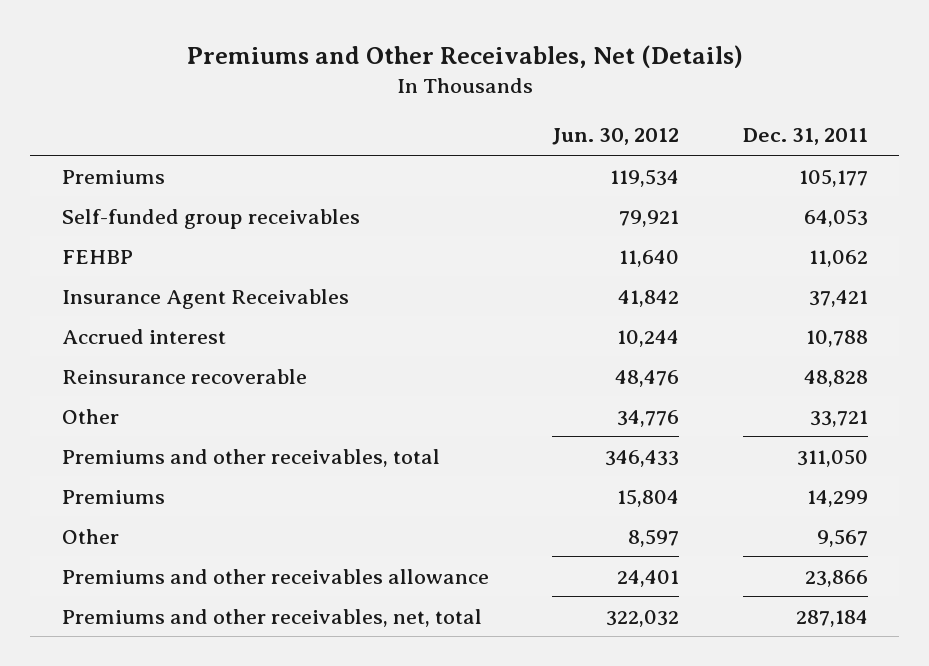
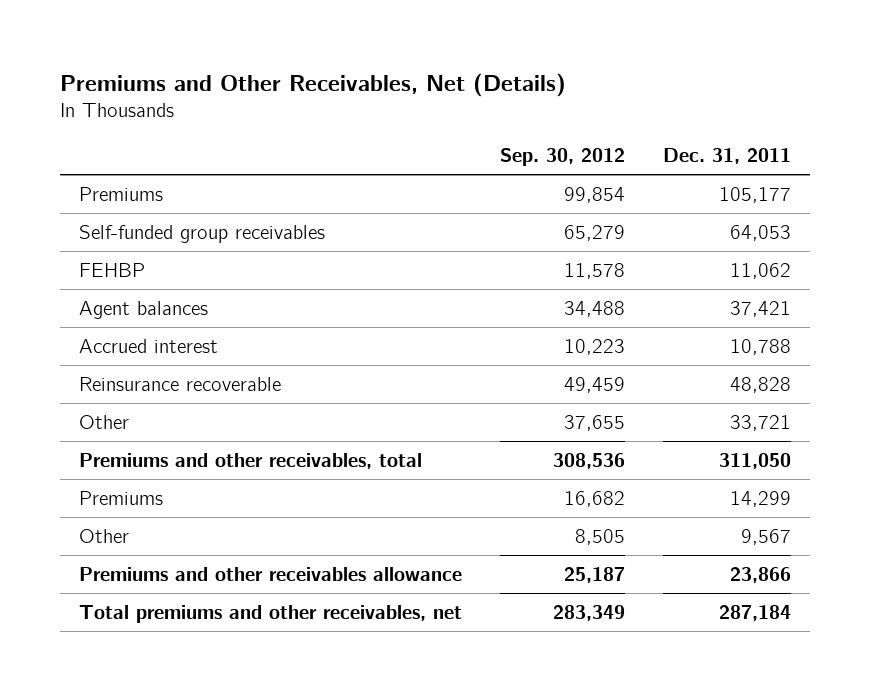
[552,128,680,146] Jun. 30, 2012 -> none
none -> [500,148,626,167] Sep. 30, 2012
[61,288,349,309] Insurance Agent Receivables -> [79,300,209,319] Agent balances
[61,608,482,627] Premiums and other receivables, net, total -> [79,604,463,623] Total premiums and other receivables, net

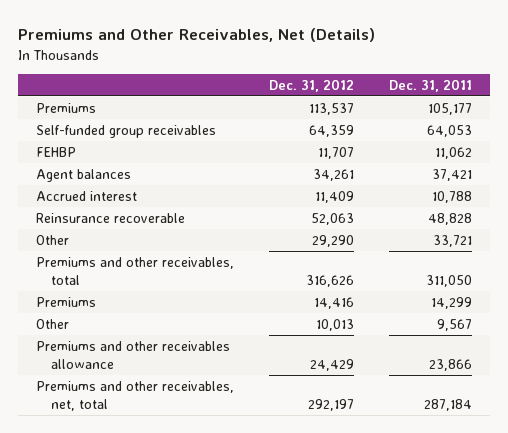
[500,148,626,167] Sep. 30, 2012 -> none
none -> [269,78,355,92] Dec. 31, 2012
[79,604,463,623] Total premiums and other receivables, net -> [35,380,234,411] Premiums and other receivables, net, total

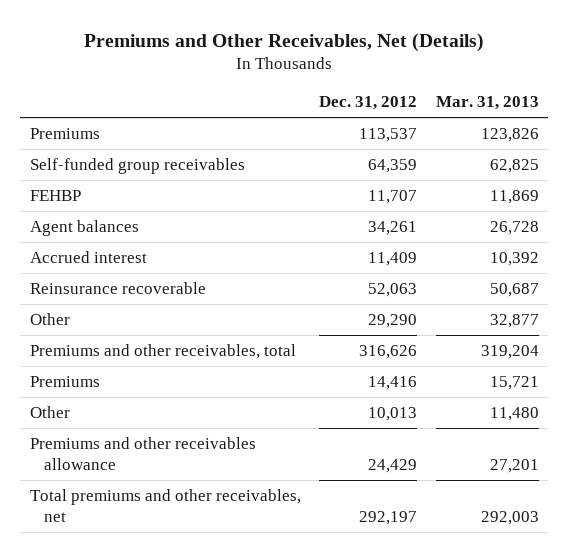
[389,78,473,92] Dec. 31, 2011 -> none
none -> [436,96,540,111] Mar. 31, 2013
[35,380,234,411] Premiums and other receivables, net, total -> [29,488,301,522] Total premiums and other receivables, net

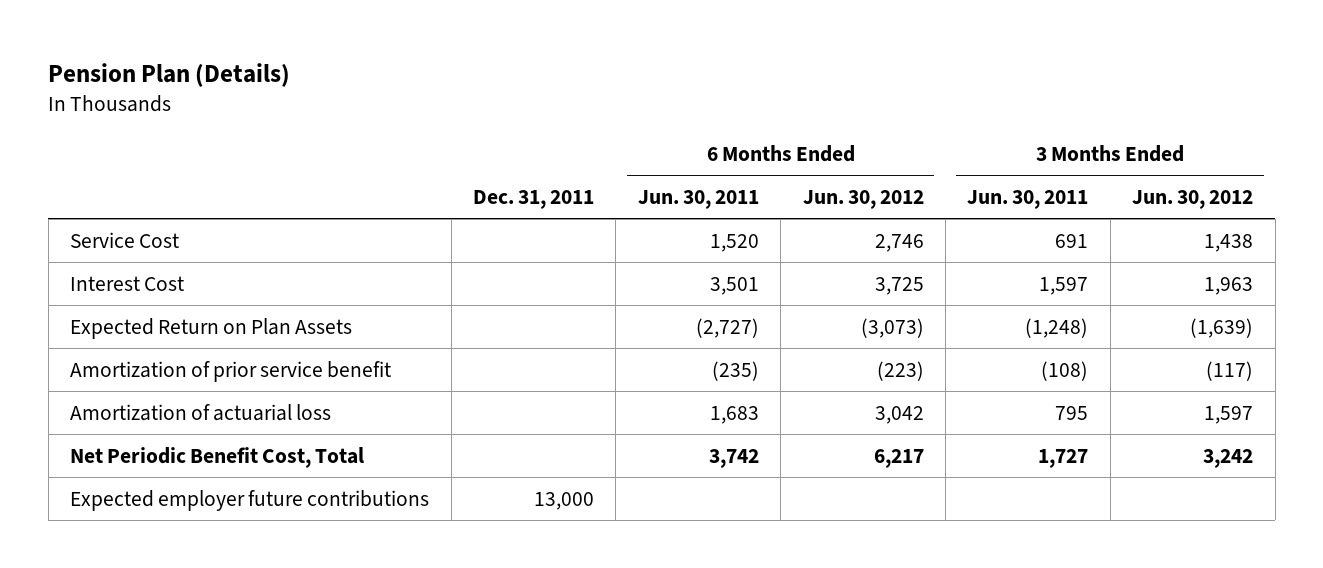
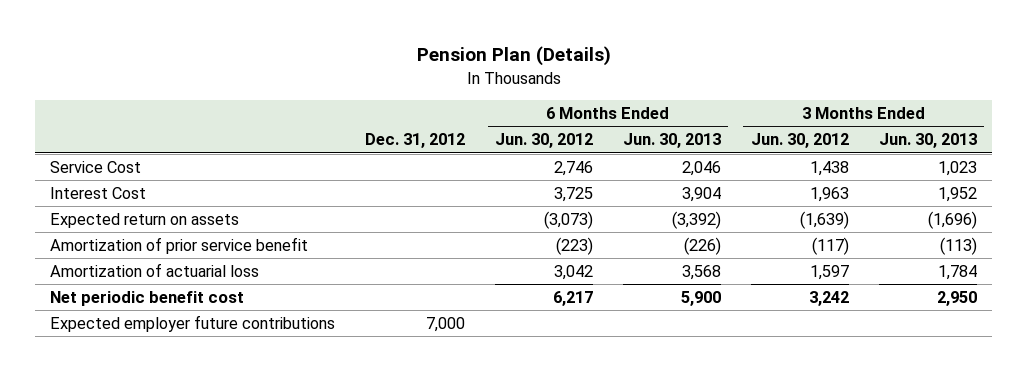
[472,189,594,209] Dec. 31, 2011 -> none
[637,189,759,209] Jun. 30, 2011 -> none
[967,189,1089,209] Jun. 30, 2011 -> none
none -> [365,133,466,149] Dec. 31, 2012
none -> [622,133,721,149] Jun. 30, 2013
none -> [878,133,977,149] Jun. 30, 2013
[70,317,353,339] Expected Return on Plan Assets -> [50,212,240,228] Expected return on assets
[70,446,365,468] Net Periodic Benefit Cost, Total -> [50,290,245,306] Net periodic benefit cost

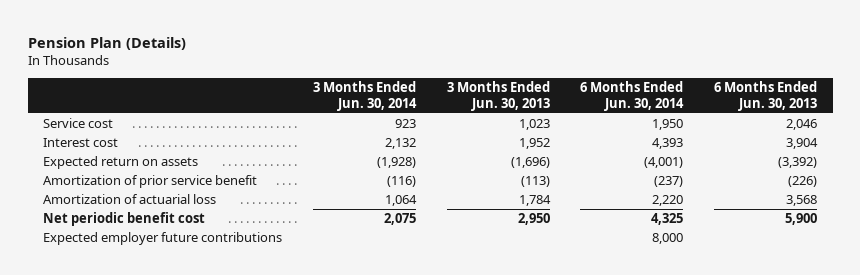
[365,133,466,149] Dec. 31, 2012 -> none
[495,133,594,149] Jun. 30, 2012 -> none
[750,133,849,149] Jun. 30, 2012 -> none
none -> [312,80,417,111] 3 Months Ended Jun. 30, 2014
none -> [580,80,685,111] 6 Months Ended Jun. 30, 2014
[50,160,142,173] Service Cost -> [43,118,114,129] Service cost
[50,186,147,199] Interest Cost -> [43,138,119,148] Interest cost

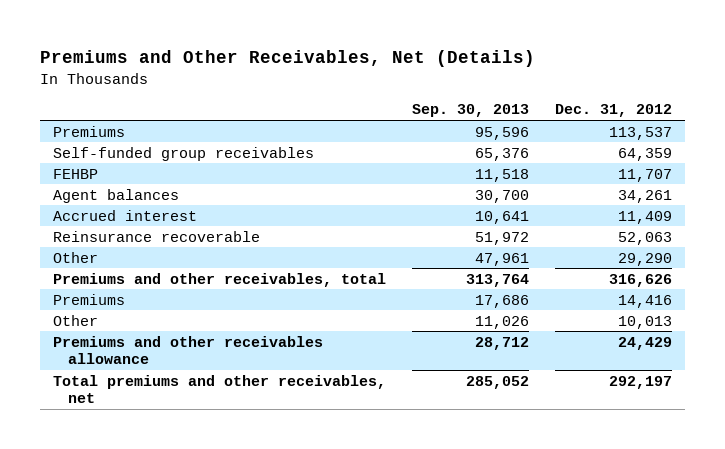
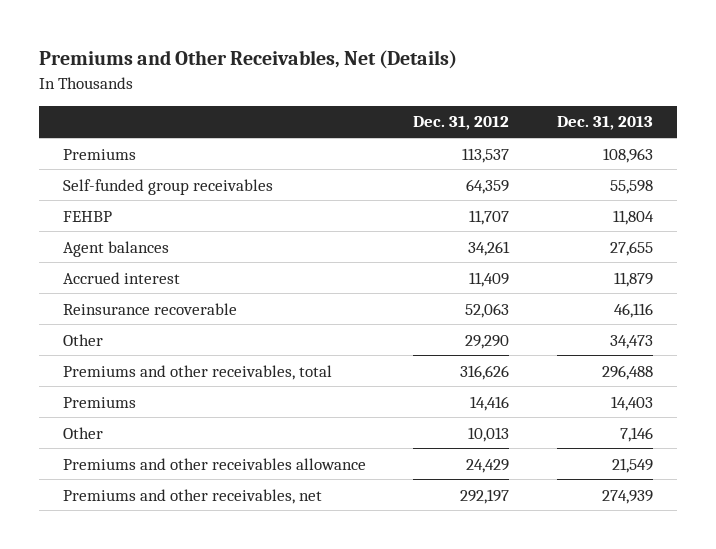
[412,104,530,118] Sep. 30, 2013 -> none
none -> [557,116,654,131] Dec. 31, 2013
[53,374,387,404] Total premiums and other receivables, net -> [62,488,322,504] Premiums and other receivables, net

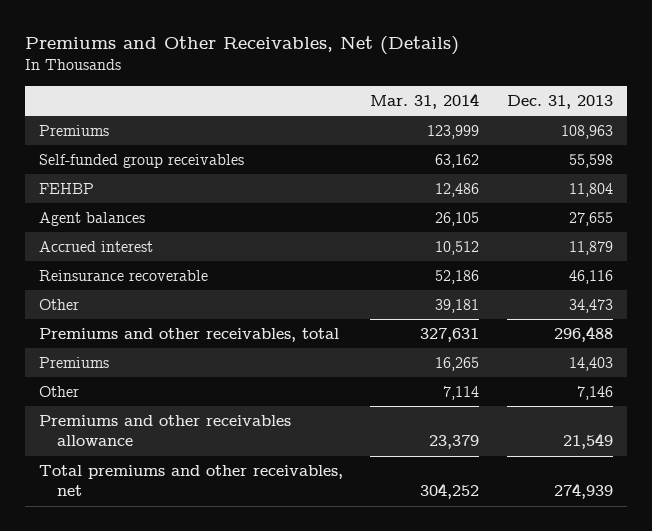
[413,116,510,131] Dec. 31, 2012 -> none
none -> [370,92,480,109] Mar. 31, 2014
[62,488,322,504] Premiums and other receivables, net -> [38,465,343,497] Total premiums and other receivables, net

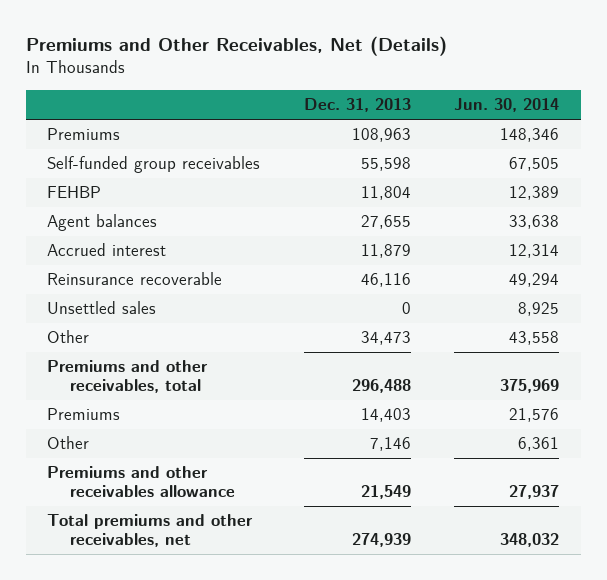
[370,92,480,109] Mar. 31, 2014 -> none
none -> [454,98,560,113] Jun. 30, 2014
none -> [47,301,157,315] Unsettled sales

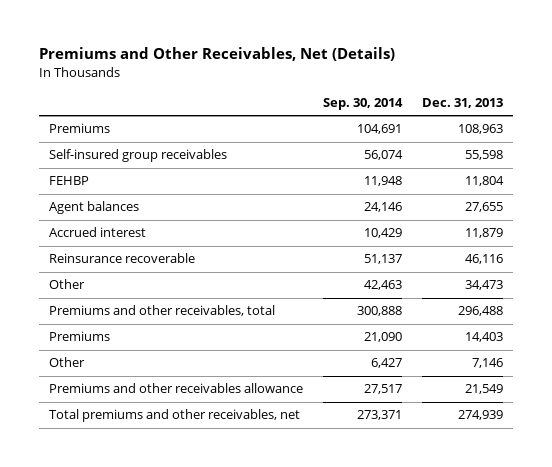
[454,98,560,113] Jun. 30, 2014 -> none
none -> [323,98,404,111] Sep. 30, 2014
[47,156,261,174] Self-funded group receivables -> [48,149,227,163] Self-insured group receivables
[47,301,157,315] Unsettled sales -> none

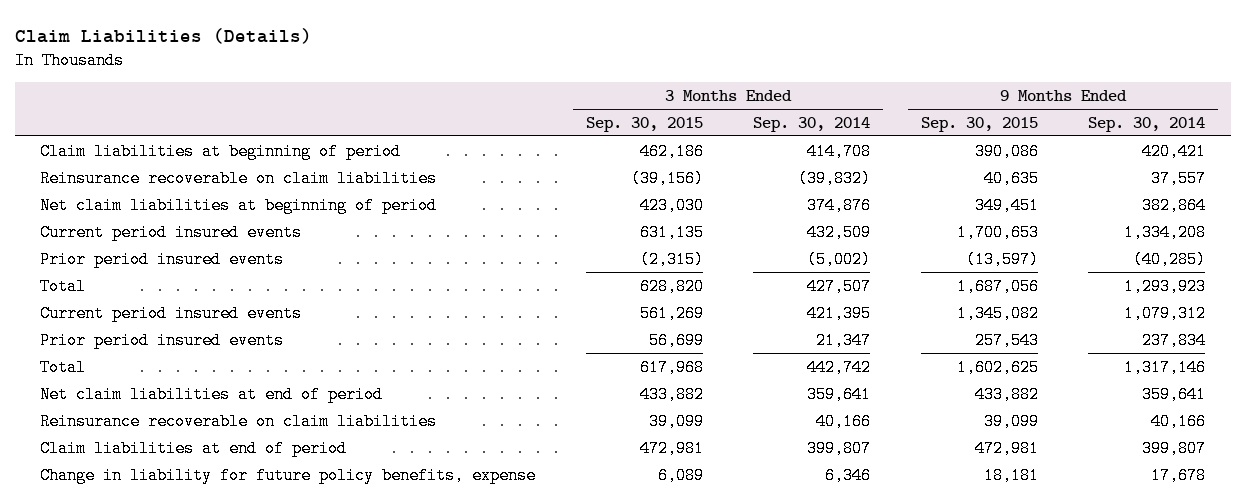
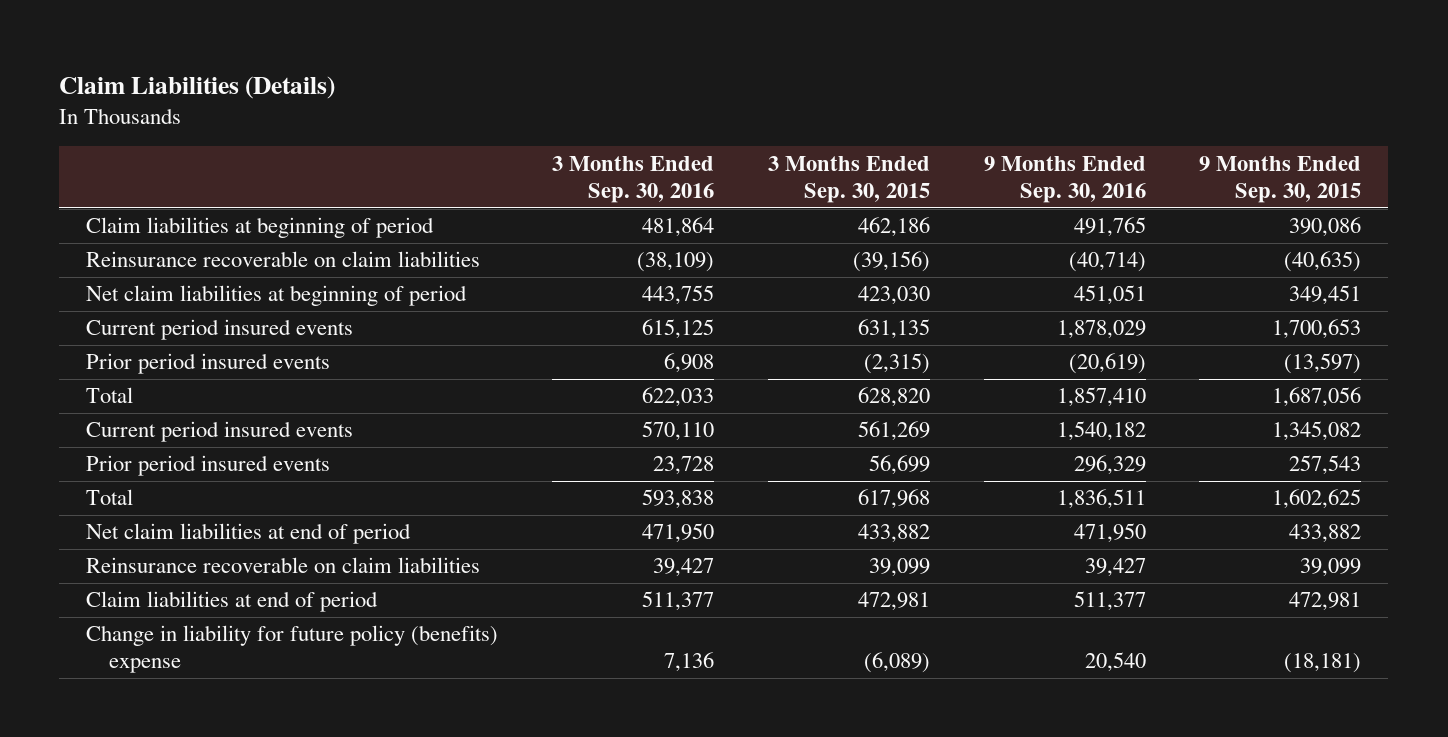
[753,116,871,132] Sep. 30, 2014 -> none
[1088,116,1206,132] Sep. 30, 2014 -> none
none -> [552,155,715,203] 3 Months Ended Sep. 30, 2016
none -> [983,155,1146,203] 9 Months Ended Sep. 30, 2016
[983,169,1039,187] 40,635 -> [1284,251,1362,273] (40,635)
[40,466,537,484] Change in liability for future policy benefits, expense -> [86,625,499,674] Change in liability for future policy (benefits) expense
[657,466,704,484] 6,089 -> [863,652,930,674] (6,089)
[983,466,1039,484] 18,181 -> [1284,653,1362,674] (18,181)

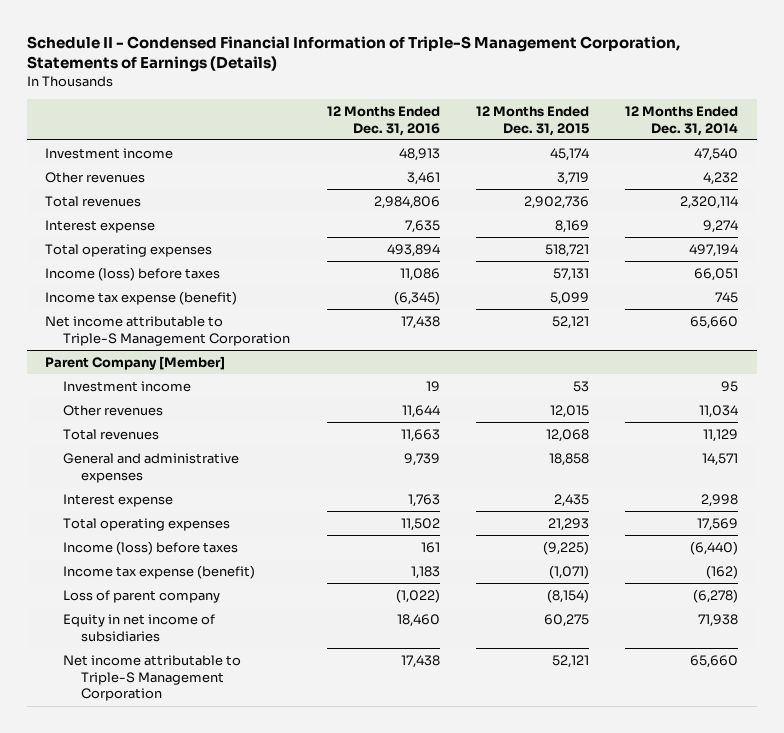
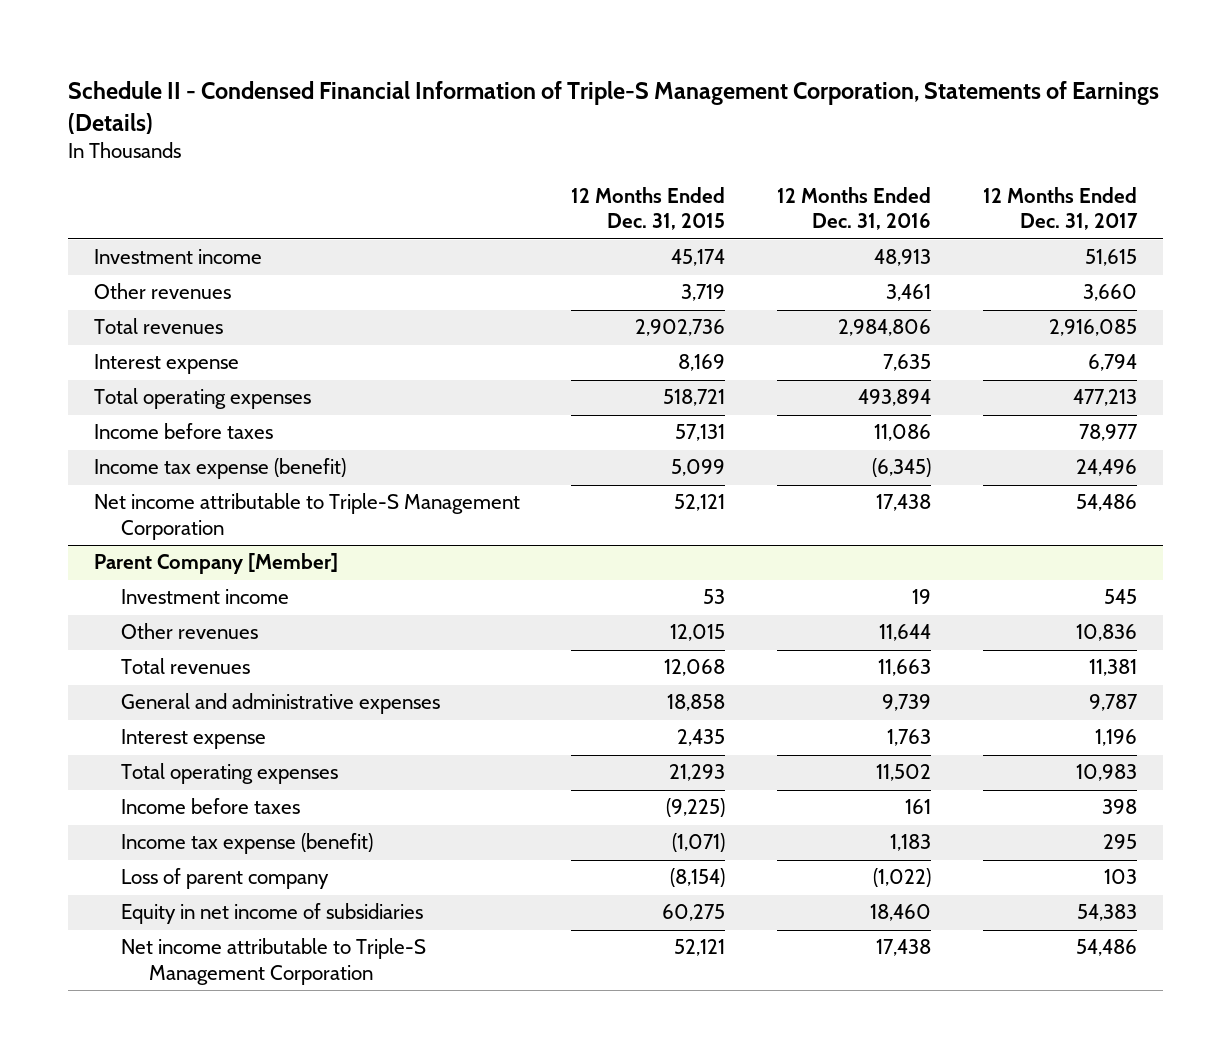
[625,105,739,136] 12 Months Ended Dec. 31, 2014 -> none
none -> [982,187,1138,231] 12 Months Ended Dec. 31, 2017
[45,266,221,281] Income (loss) before taxes -> [93,423,273,440] Income before taxes
[63,540,239,555] Income (loss) before taxes -> [121,798,301,815] Income before taxes

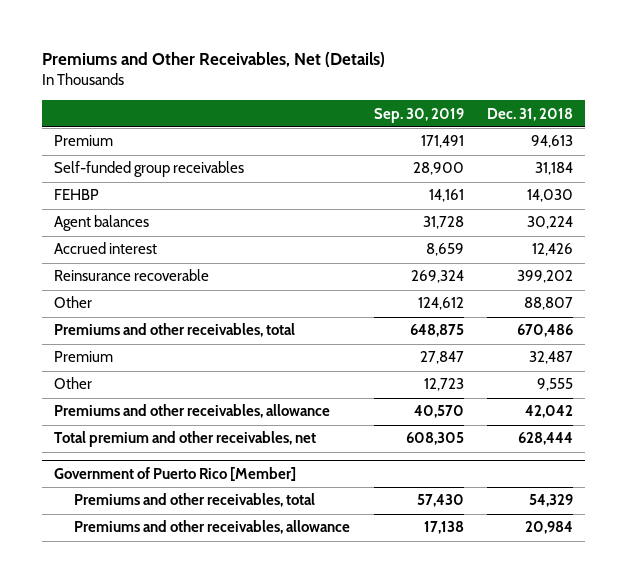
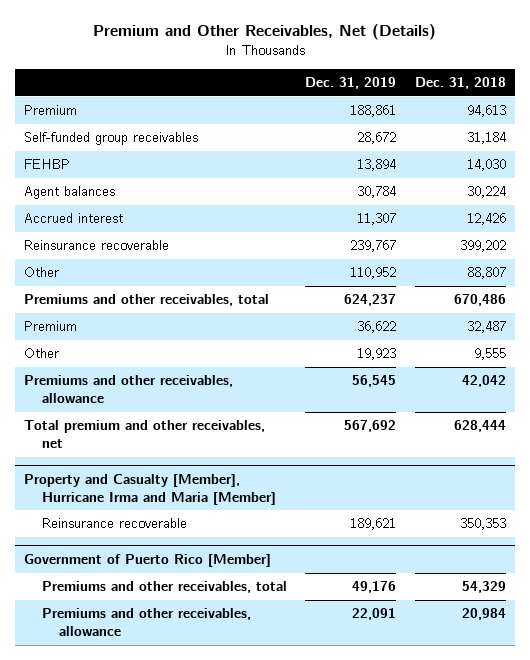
[42,52,386,68] Premiums and Other Receivables, Net (Details) -> [92,24,436,41] Premium and Other Receivables, Net (Details)
[373,107,464,123] Sep. 30, 2019 -> none
none -> [305,77,397,90] Dec. 31, 2019
none -> [24,474,276,505] Property and Casualty [Member], Hurricane Irma and Maria [Member]
none -> [41,518,187,529] Reinsurance recoverable

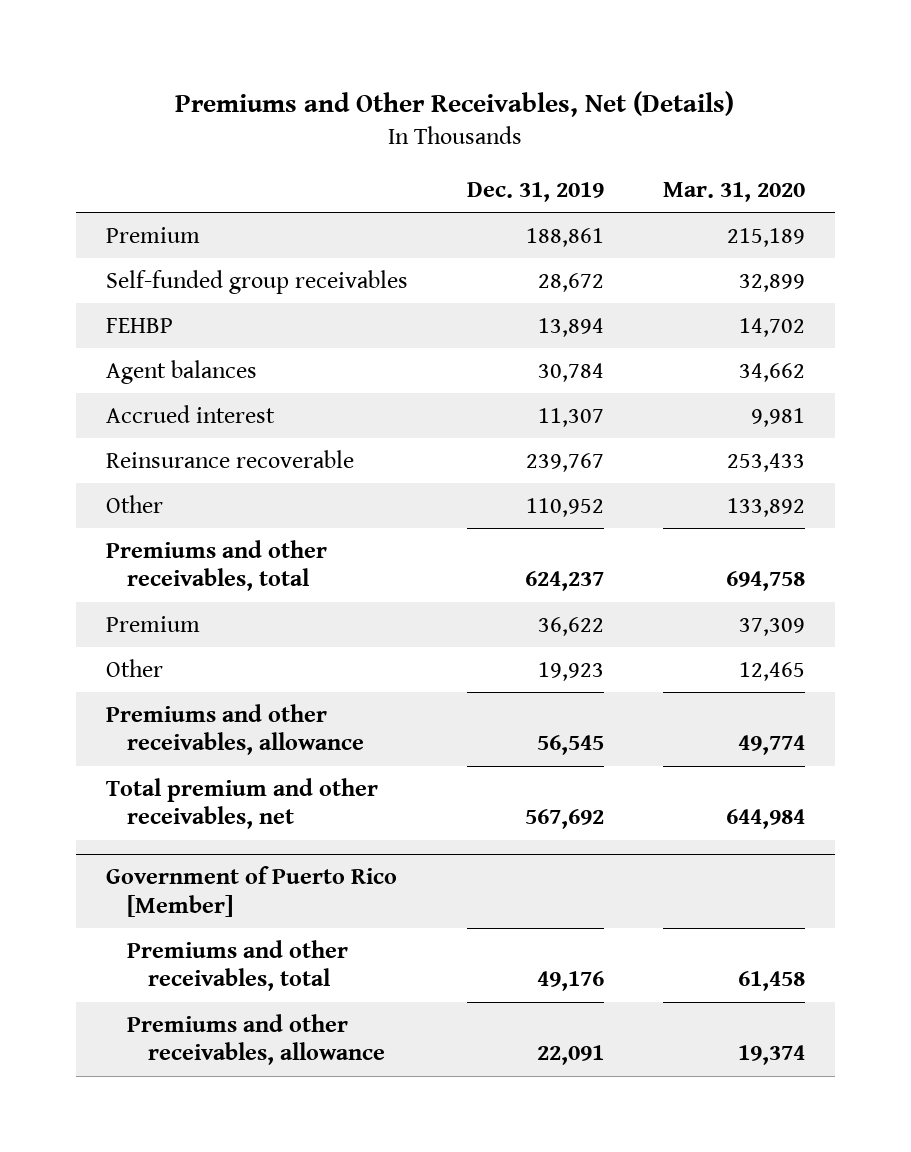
[92,24,436,41] Premium and Other Receivables, Net (Details) -> [175,91,735,118] Premiums and Other Receivables, Net (Details)
[414,77,506,90] Dec. 31, 2018 -> none
none -> [663,181,806,202] Mar. 31, 2020
[24,474,276,505] Property and Casualty [Member], Hurricane Irma and Maria [Member] -> none
[41,518,187,529] Reinsurance recoverable -> none

